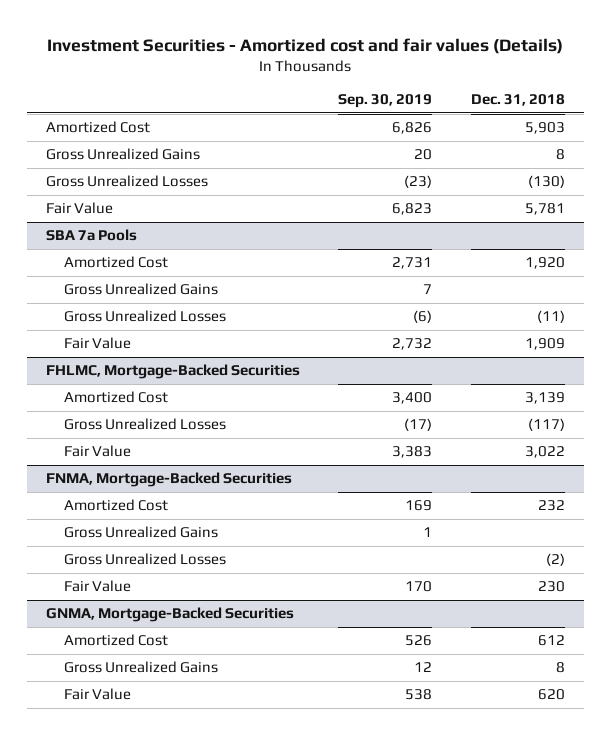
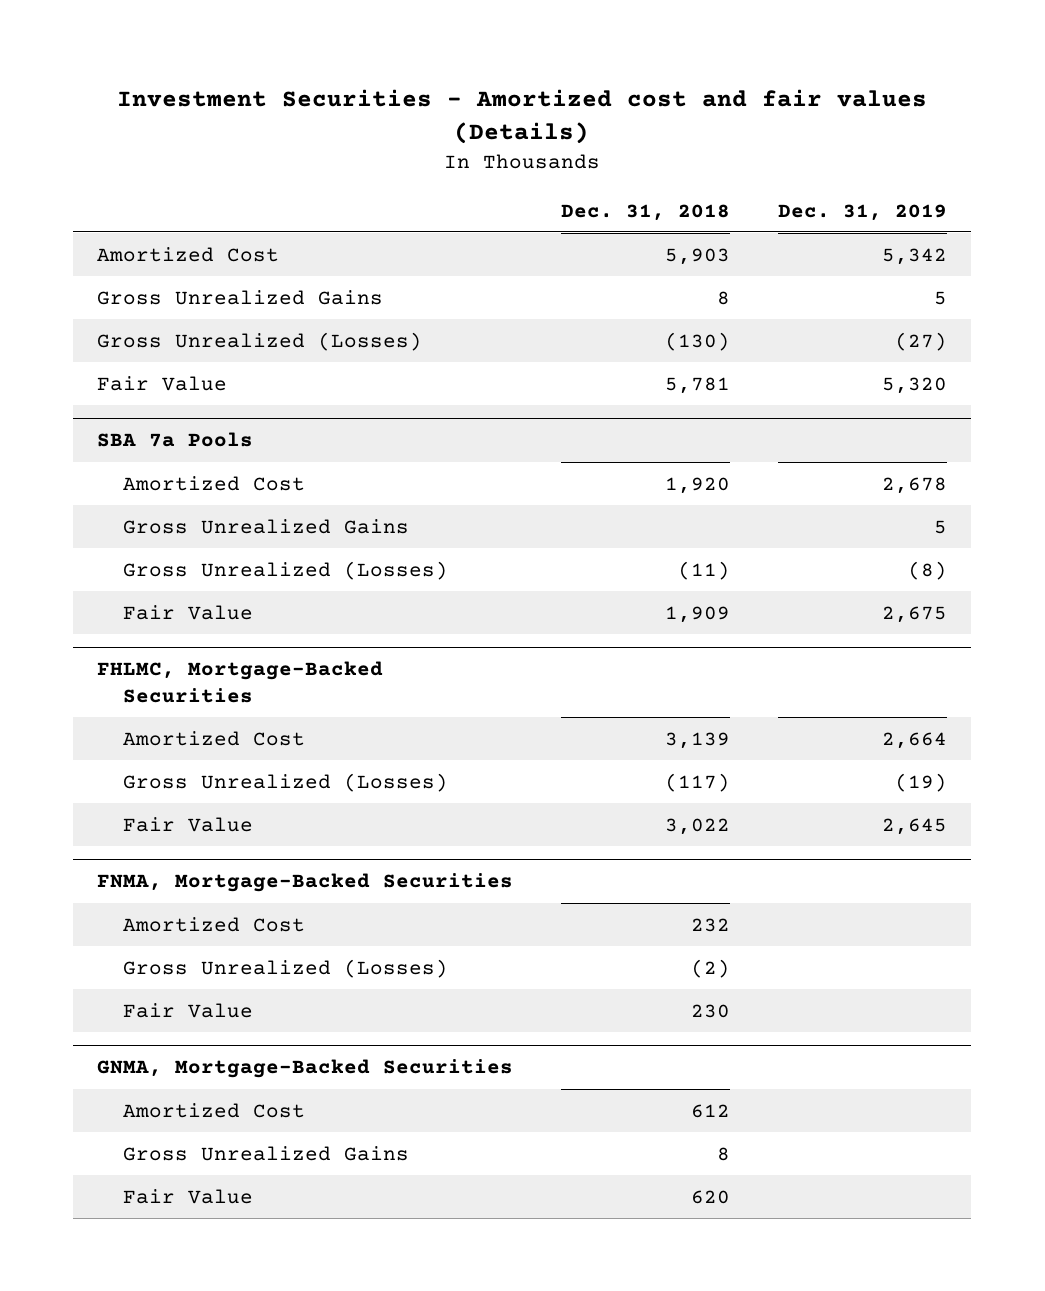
[338,94,433,109] Sep. 30, 2019 -> none
none -> [778,203,948,221] Dec. 31, 2019
[46,175,209,188] Gross Unrealized Losses -> [97,331,423,351] Gross Unrealized (Losses)
[63,310,226,323] Gross Unrealized Losses -> [122,560,448,580] Gross Unrealized (Losses)
[63,418,226,431] Gross Unrealized Losses -> [122,772,448,792] Gross Unrealized (Losses)
[63,526,218,539] Gross Unrealized Gains -> none
[63,553,226,566] Gross Unrealized Losses -> [122,958,448,978] Gross Unrealized (Losses)

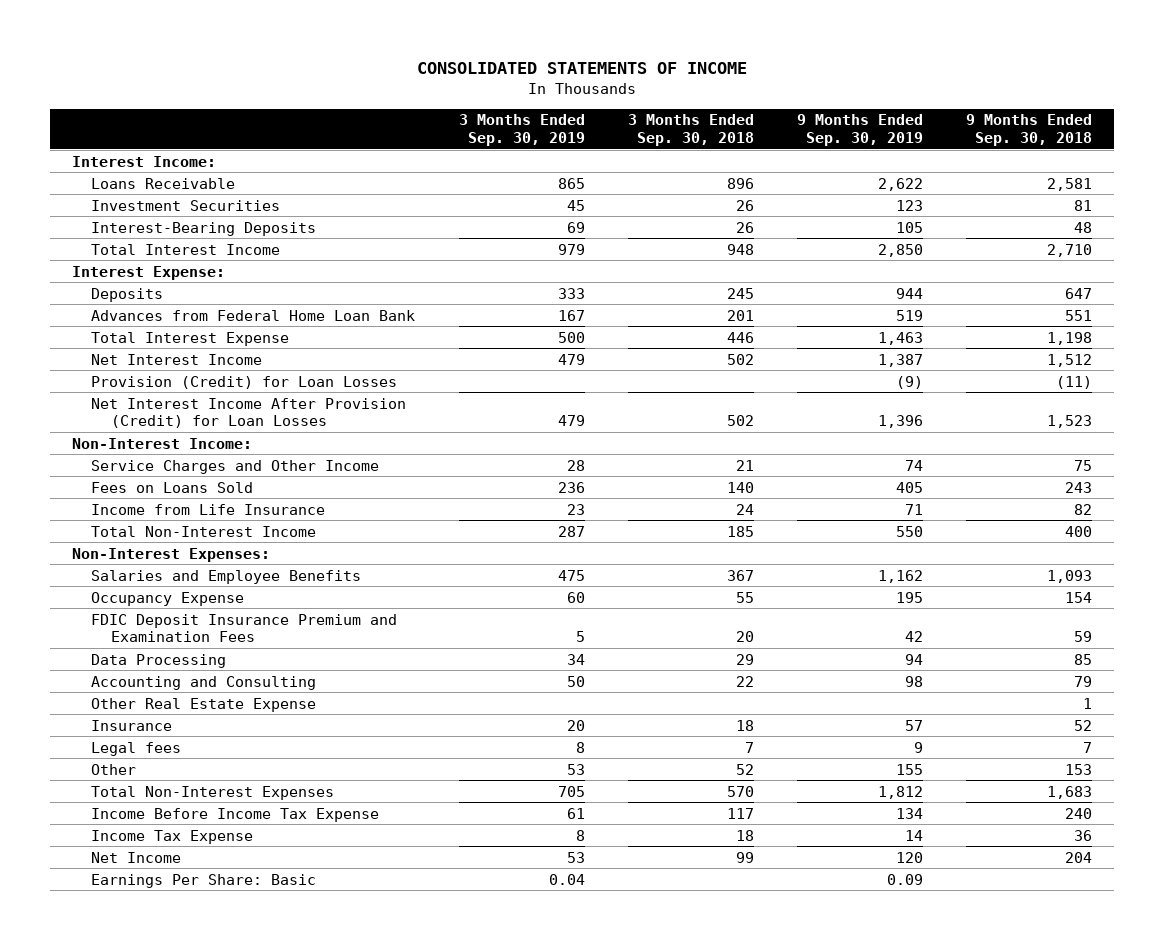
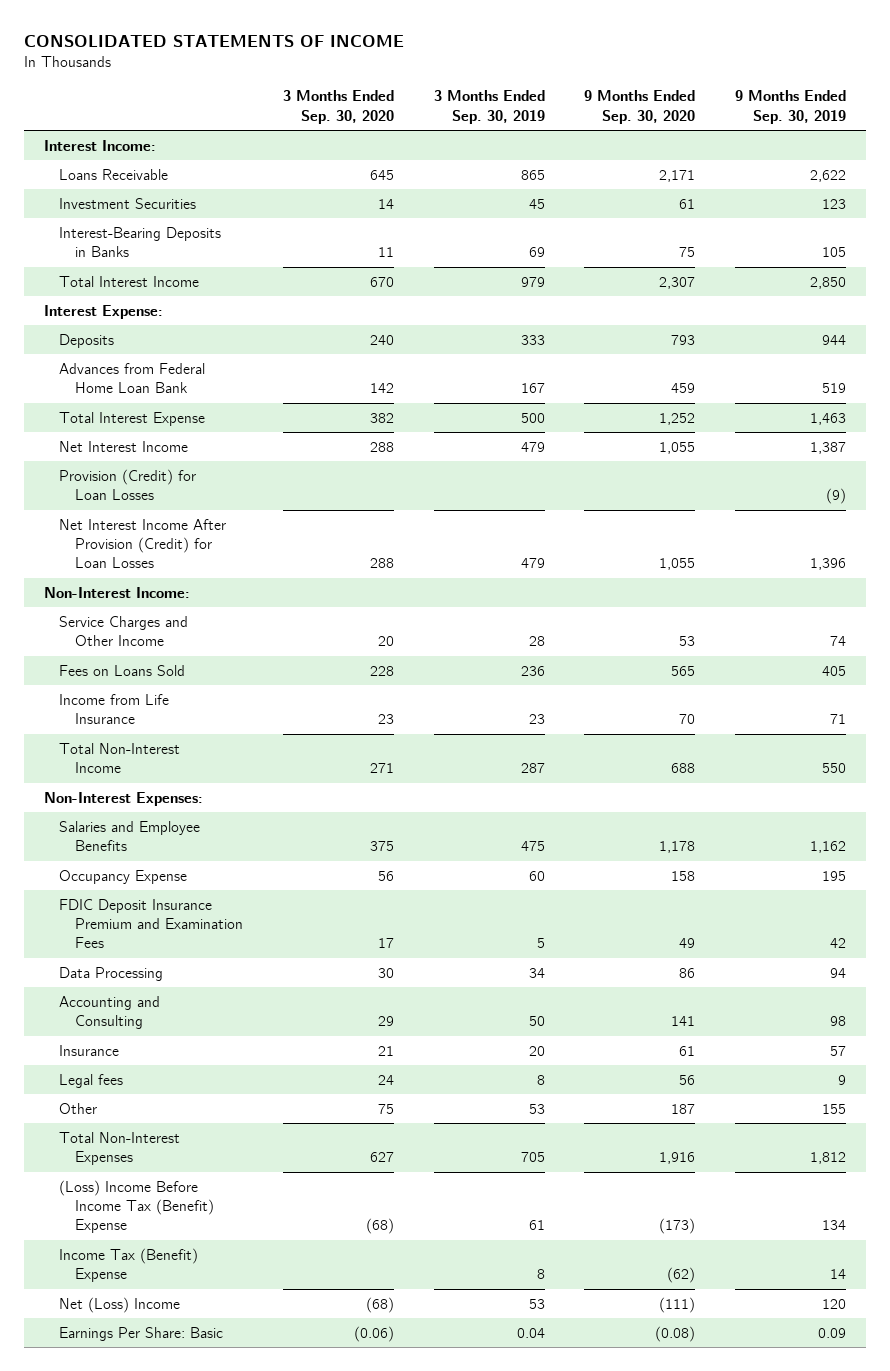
[627,114,754,147] 3 Months Ended Sep. 30, 2018 -> none
[966,114,1093,147] 9 Months Ended Sep. 30, 2018 -> none
none -> [282,90,394,124] 3 Months Ended Sep. 30, 2020
none -> [584,90,696,124] 9 Months Ended Sep. 30, 2020
[91,221,317,236] Interest-Bearing Deposits -> [59,226,222,258] Interest-Bearing Deposits in Banks
[91,697,317,712] Other Real Estate Expense -> none
[91,807,380,822] Income Before Income Tax Expense -> [59,1179,215,1234] (Loss) Income Before Income Tax (Benefit) Expense
[91,829,254,844] Income Tax Expense -> [59,1247,199,1283] Income Tax (Benefit) Expense
[91,851,182,863] Net Income -> [59,1296,181,1313] Net (Loss) Income

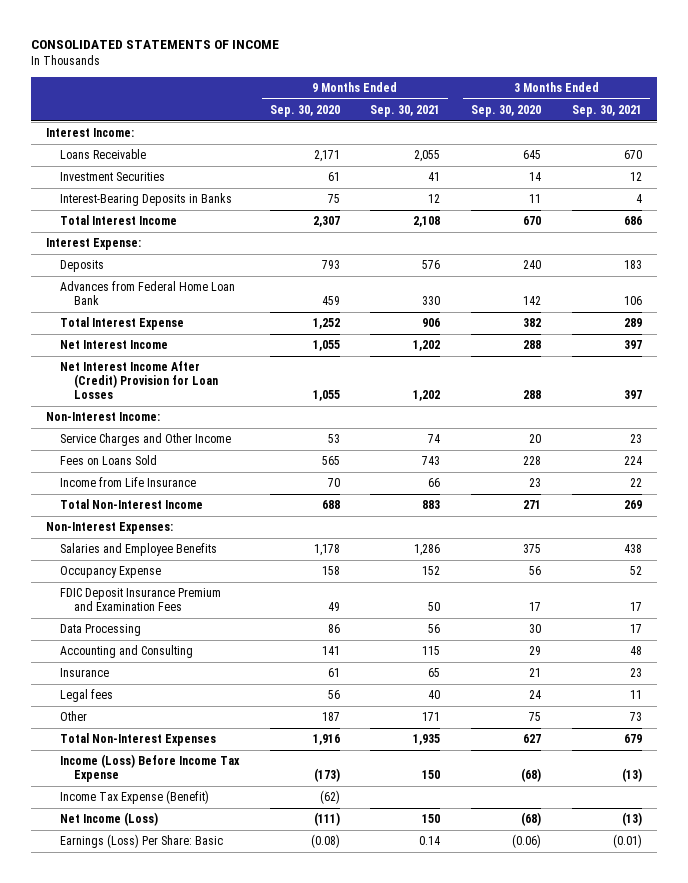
[433,90,545,124] 3 Months Ended Sep. 30, 2019 -> none
[735,90,847,124] 9 Months Ended Sep. 30, 2019 -> none
none -> [370,104,441,117] Sep. 30, 2021
none -> [571,104,642,117] Sep. 30, 2021
[59,468,197,501] Provision (Credit) for Loan Losses -> none
[59,518,227,569] Net Interest Income After Provision (Credit) for Loan Losses -> [59,361,218,399] Net Interest Income After (Credit) Provision for Loan Losses
[59,1179,215,1234] (Loss) Income Before Income Tax (Benefit) Expense -> [59,754,240,782] Income (Loss) Before Income Tax Expense
[59,1247,199,1283] Income Tax (Benefit) Expense -> [59,790,209,805] Income Tax Expense (Benefit)
[59,1296,181,1313] Net (Loss) Income -> [59,812,158,827] Net Income (Loss)
[59,1326,224,1341] Earnings Per Share: Basic -> [59,834,223,849] Earnings (Loss) Per Share: Basic

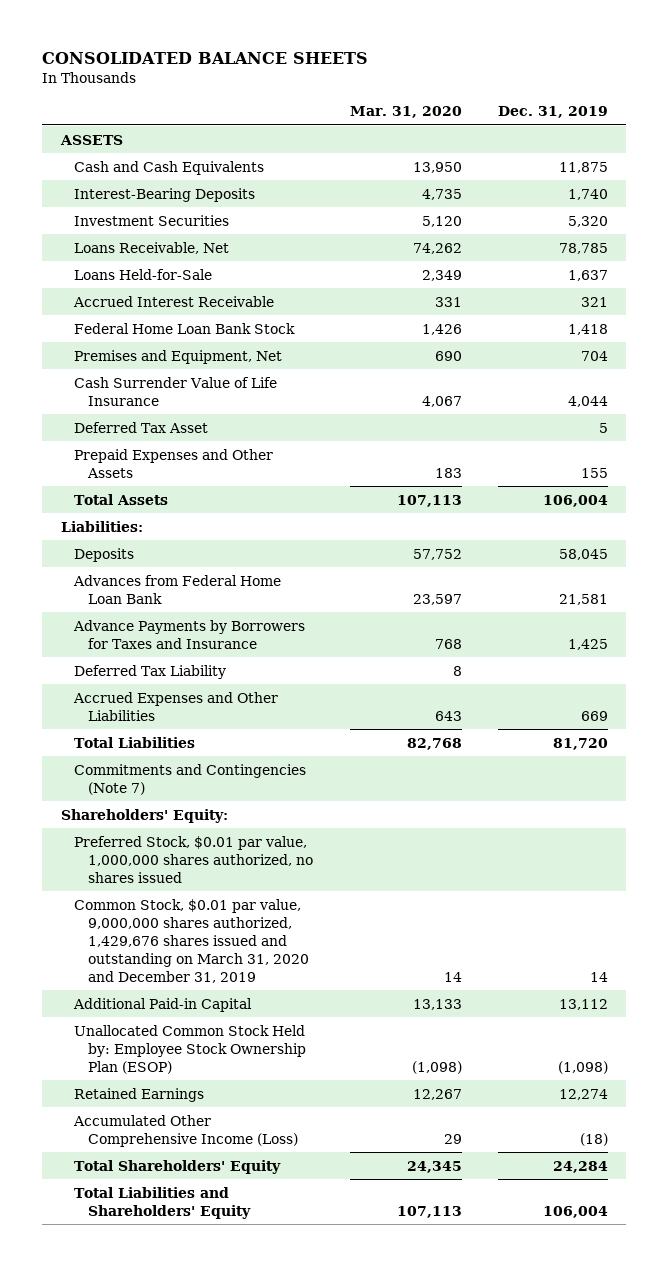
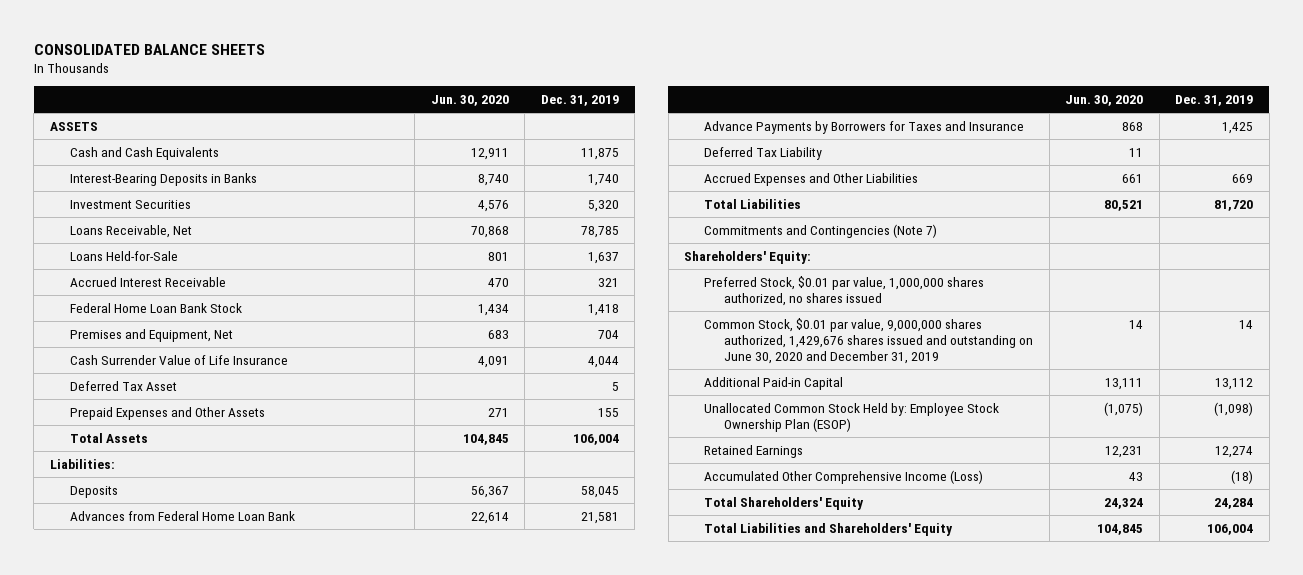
[349,106,462,119] Mar. 31, 2020 -> none
none -> [430,94,509,106] Jun. 30, 2020
[74,187,256,202] Interest-Bearing Deposits -> [69,172,257,186] Interest-Bearing Deposits in Banks
[74,898,310,983] Common Stock, $0.01 par value, 9,000,000 shares authorized, 1,429,676 shares issued and outstanding on March 31, 2020 and December 31, 2019 -> [704,317,1034,364] Common Stock, $0.01 par value, 9,000,000 shares authorized, 1,429,676 shares issued and outstanding on June 30, 2020 and December 31, 2019

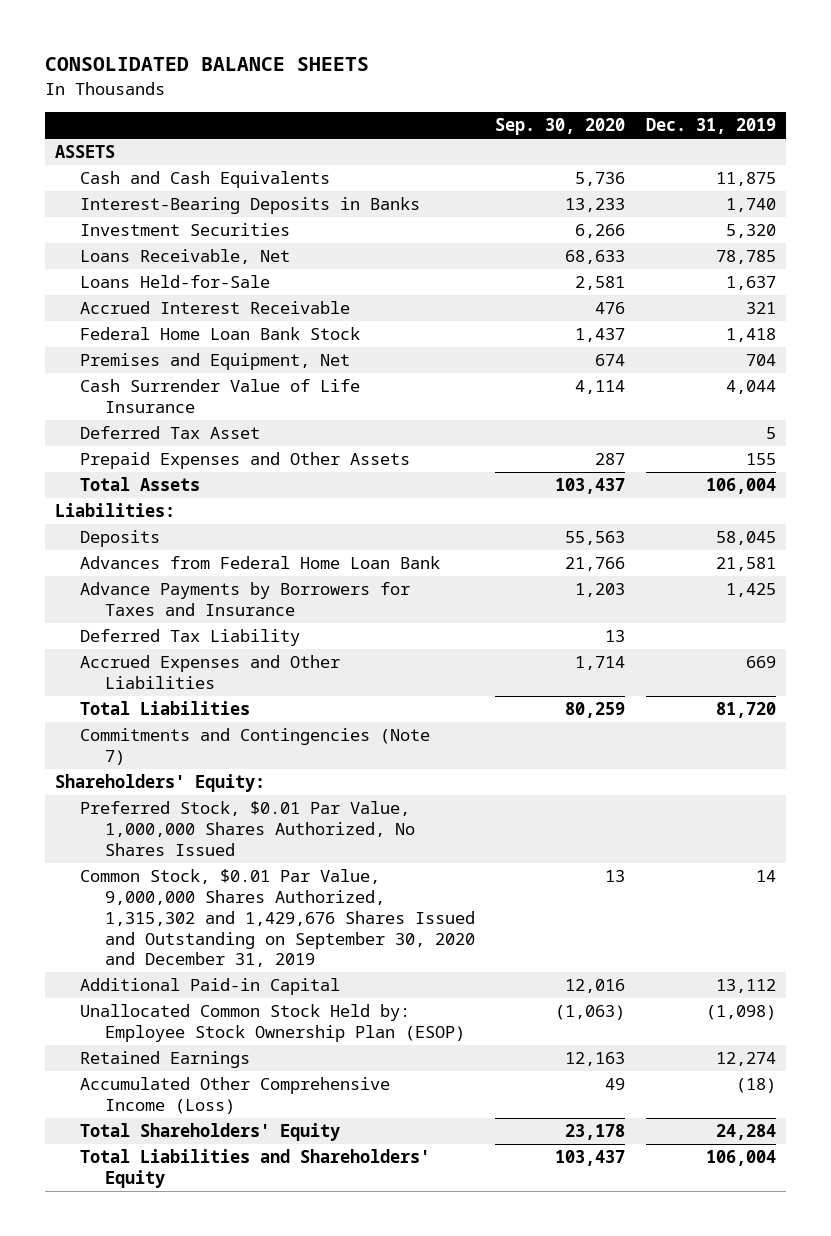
[430,94,509,106] Jun. 30, 2020 -> none
none -> [495,118,626,136] Sep. 30, 2020
[704,275,985,306] Preferred Stock, $0.01 par value, 1,000,000 shares authorized, no shares issued -> [79,801,415,856] Preferred Stock, $0.01 Par Value, 1,000,000 Shares Authorized, No Shares Issued
[704,317,1034,364] Common Stock, $0.01 par value, 9,000,000 shares authorized, 1,429,676 shares issued and outstanding on June 30, 2020 and December 31, 2019 -> [79,869,475,968] Common Stock, $0.01 Par Value, 9,000,000 Shares Authorized, 1,315,302 and 1,429,676 Shares Issued and Outstanding on September 30, 2020 and December 31, 2019

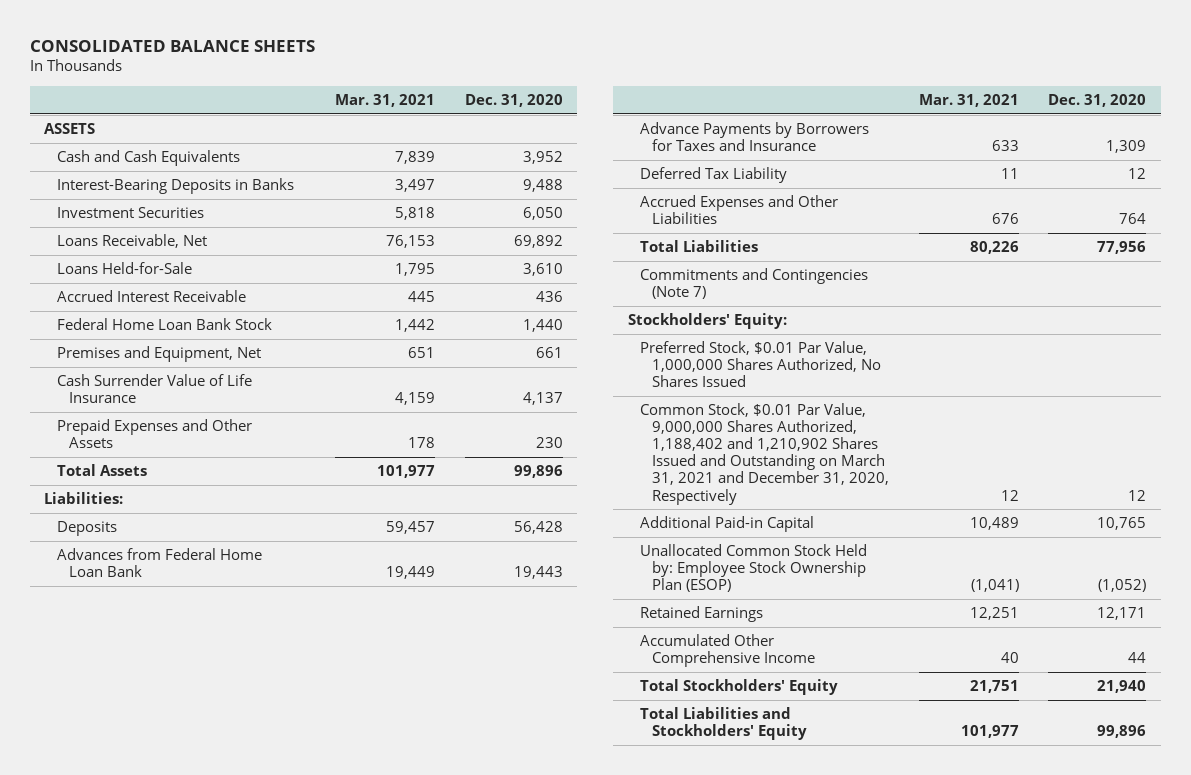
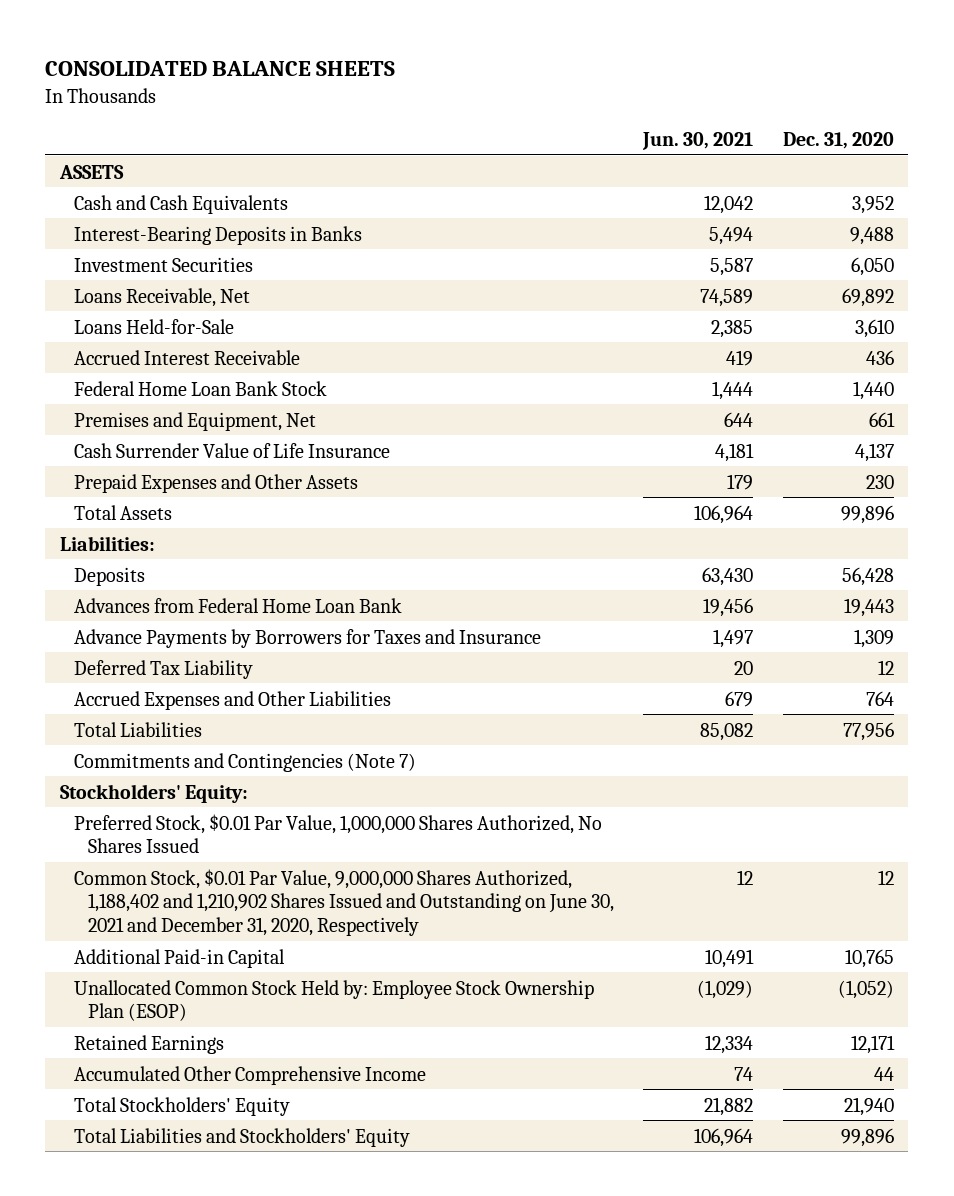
[335,93,436,107] Mar. 31, 2021 -> none
none -> [642,131,754,150] Jun. 30, 2021
[640,403,890,505] Common Stock, $0.01 Par Value, 9,000,000 Shares Authorized, 1,188,402 and 1,210,902 Shares Issued and Outstanding on March 31, 2021 and December 31, 2020, Respectively -> [74,868,615,936] Common Stock, $0.01 Par Value, 9,000,000 Shares Authorized, 1,188,402 and 1,210,902 Shares Issued and Outstanding on June 30, 2021 and December 31, 2020, Respectively

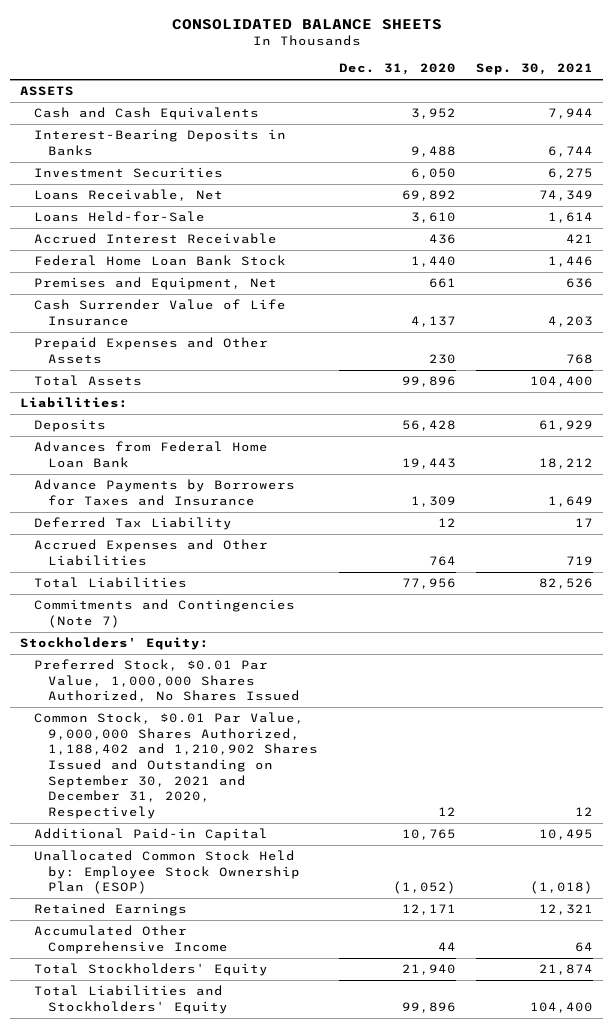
[642,131,754,150] Jun. 30, 2021 -> none
none -> [476,63,594,76] Sep. 30, 2021
[74,868,615,936] Common Stock, $0.01 Par Value, 9,000,000 Shares Authorized, 1,188,402 and 1,210,902 Shares Issued and Outstanding on June 30, 2021 and December 31, 2020, Respectively -> [34,712,319,819] Common Stock, $0.01 Par Value, 9,000,000 Shares Authorized, 1,188,402 and 1,210,902 Shares Issued and Outstanding on September 30, 2021 and December 31, 2020, Respectively

